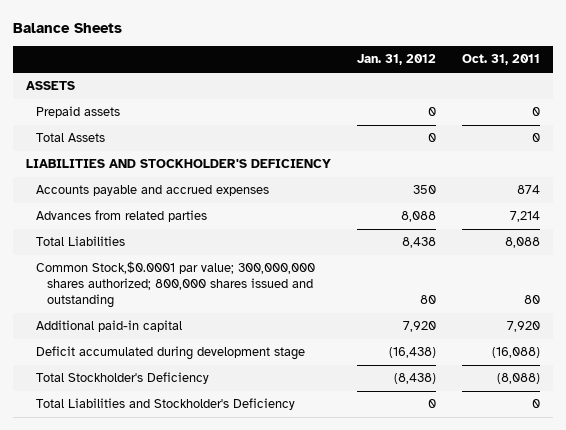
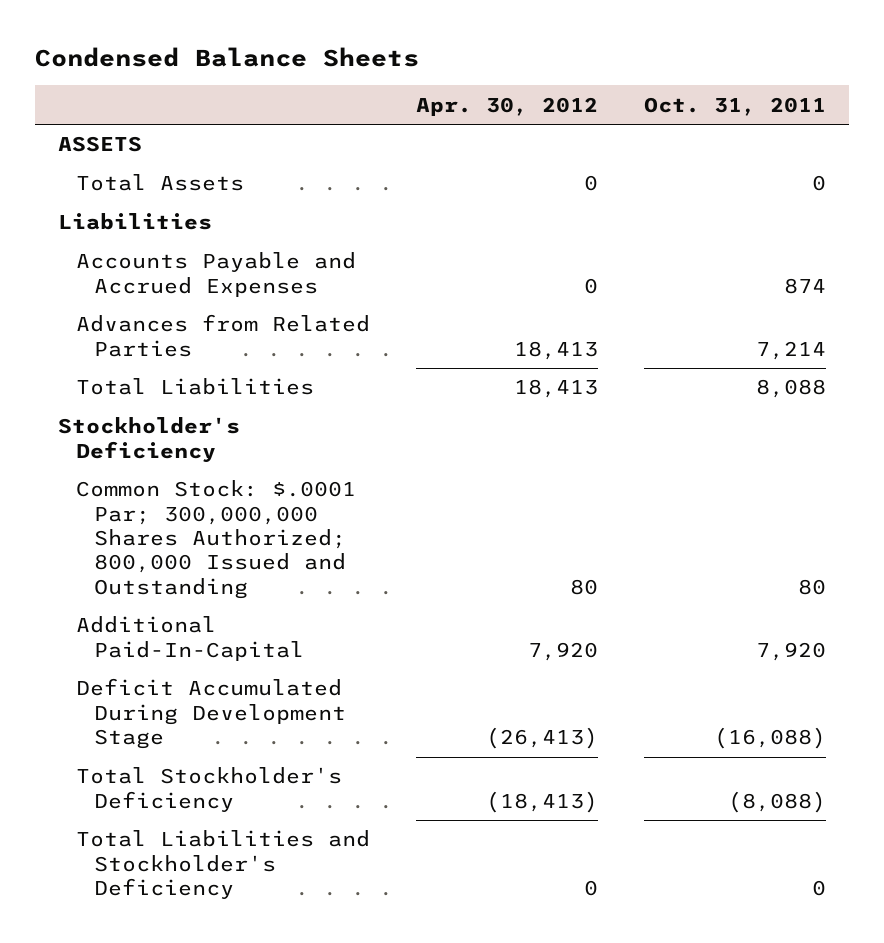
[13,23,123,34] Balance Sheets -> [34,46,419,67] Condensed Balance Sheets
[356,54,436,66] Jan. 31, 2012 -> none
none -> [416,96,599,116] Apr. 30, 2012
[36,106,121,119] Prepaid assets -> none
[25,159,331,169] LIABILITIES AND STOCKHOLDER'S DEFICIENCY -> none
none -> [57,213,212,231] Liabilities
[36,185,270,197] Accounts payable and accrued expenses -> [75,252,356,297] Accounts Payable and Accrued Expenses
[36,210,208,223] Advances from related parties -> [75,314,370,357] Advances from Related Parties
none -> [57,417,240,463] Stockholder's Deficiency
[36,261,316,309] Common Stock,$0.0001 par value; 300,000,000 shares authorized; 800,000 shares issued and outstanding -> [75,480,356,599] Common Stock: $.0001 Par; 300,000,000 Shares Authorized; 800,000 Issued and Outstanding
[36,320,183,333] Additional paid-in capital -> [75,616,305,661] Additional Paid-In-Capital
[36,346,306,361] Deficit accumulated during development stage -> [75,678,347,750] Deficit Accumulated During Development Stage

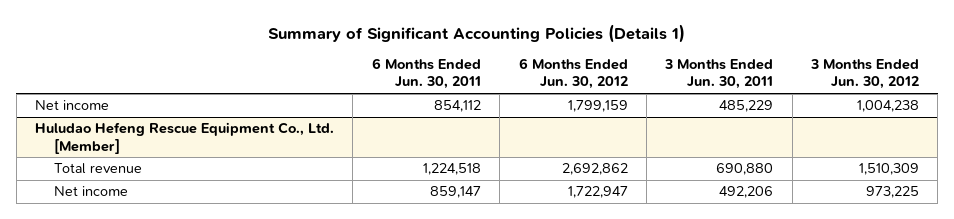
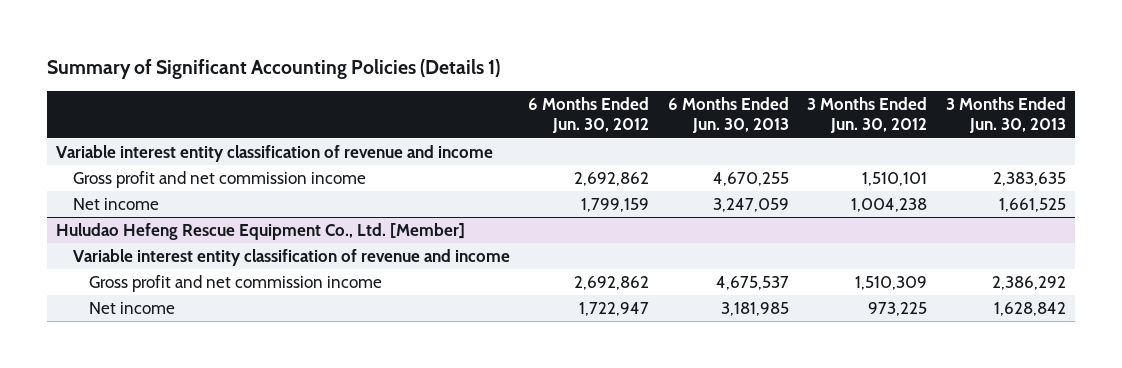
[371,58,481,90] 6 Months Ended Jun. 30, 2011 -> none
[664,59,774,90] 3 Months Ended Jun. 30, 2011 -> none
none -> [667,96,789,134] 6 Months Ended Jun. 30, 2013
none -> [945,96,1066,134] 3 Months Ended Jun. 30, 2013
none -> [56,145,494,163] Variable interest entity classification of revenue and income
none -> [72,171,366,189] Gross profit and net commission income
none -> [72,249,510,267] Variable interest entity classification of revenue and income
[54,163,143,175] Total revenue -> [89,275,383,293] Gross profit and net commission income

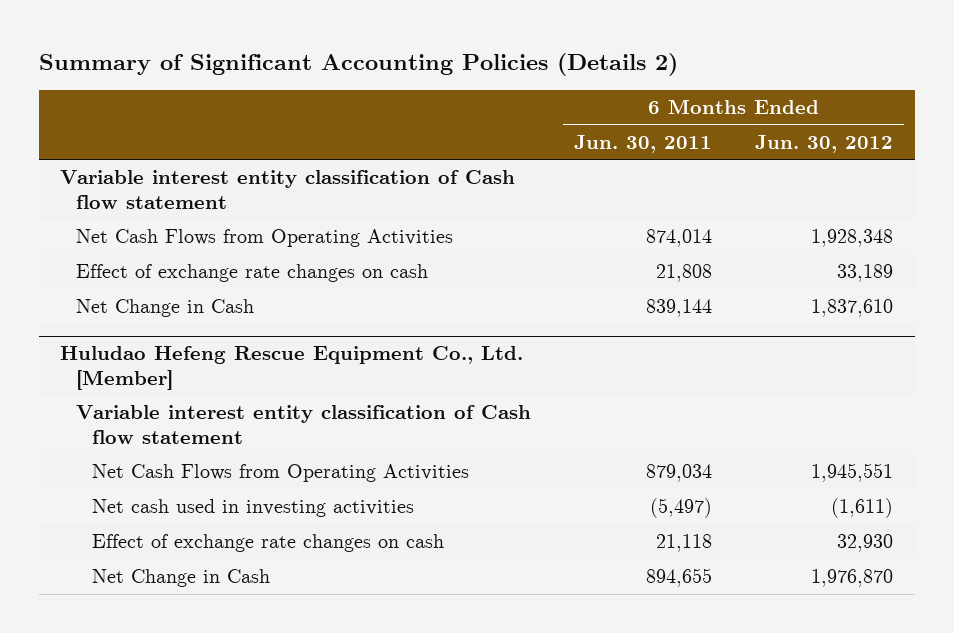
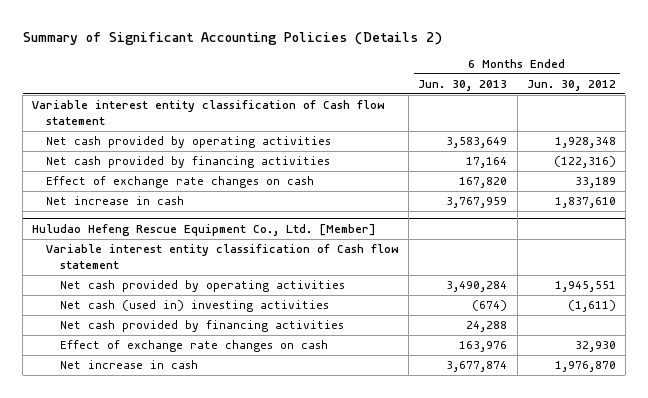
[574,134,713,153] Jun. 30, 2011 -> none
none -> [418,79,508,91] Jun. 30, 2013
[76,229,454,248] Net Cash Flows from Operating Activities -> [46,136,332,149] Net cash provided by operating activities
none -> [46,156,331,169] Net cash provided by financing activities
[76,299,255,318] Net Change in Cash -> [46,196,185,206] Net increase in cash
[91,464,469,483] Net Cash Flows from Operating Activities -> [59,280,345,293] Net cash provided by operating activities
[91,499,414,518] Net cash used in investing activities -> [59,300,329,313] Net cash (used in) investing activities
none -> [59,320,344,333] Net cash provided by financing activities
[91,569,270,588] Net Change in Cash -> [59,360,198,370] Net increase in cash

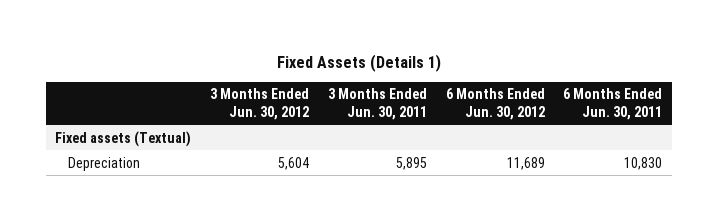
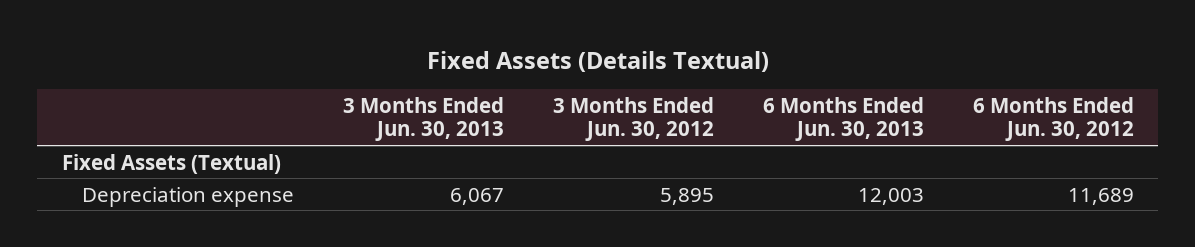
[276,53,441,72] Fixed Assets (Details 1) -> [426,50,769,72] Fixed Assets (Details Textual)
[327,88,427,120] 3 Months Ended Jun. 30, 2011 -> none
[563,88,663,120] 6 Months Ended Jun. 30, 2011 -> none
none -> [342,96,504,142] 3 Months Ended Jun. 30, 2013
none -> [762,96,924,142] 6 Months Ended Jun. 30, 2013
[55,130,192,147] Fixed assets (Textual) -> [61,153,281,174] Fixed Assets (Textual)
[67,156,140,171] Depreciation -> [81,186,294,207] Depreciation expense
[277,156,309,170] 5,604 -> [659,187,714,205] 5,895

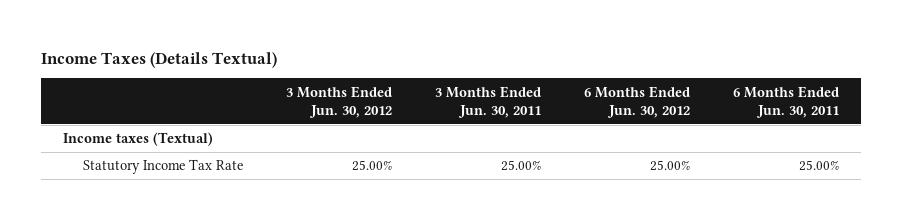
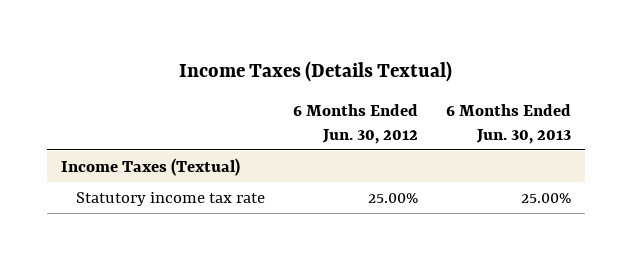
[286,85,393,119] 3 Months Ended Jun. 30, 2012 -> none
[435,85,542,119] 3 Months Ended Jun. 30, 2011 -> none
[733,85,840,119] 6 Months Ended Jun. 30, 2011 -> none
none -> [446,104,572,144] 6 Months Ended Jun. 30, 2013
[62,132,213,147] Income taxes (Textual) -> [61,157,241,176] Income Taxes (Textual)
[83,159,244,175] Statutory Income Tax Rate -> [75,191,265,206] Statutory income tax rate

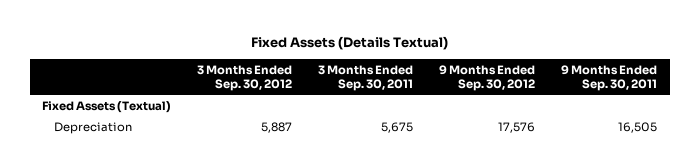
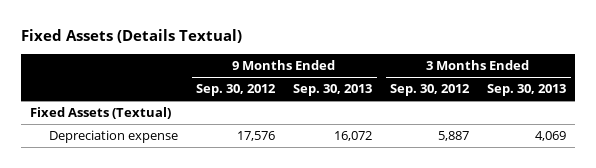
[318,64,414,91] 3 Months Ended Sep. 30, 2011 -> none
[561,64,658,91] 9 Months Ended Sep. 30, 2011 -> none
none -> [293,84,373,97] Sep. 30, 2013
none -> [487,84,567,97] Sep. 30, 2013
[53,121,132,134] Depreciation -> [49,130,179,144] Depreciation expense

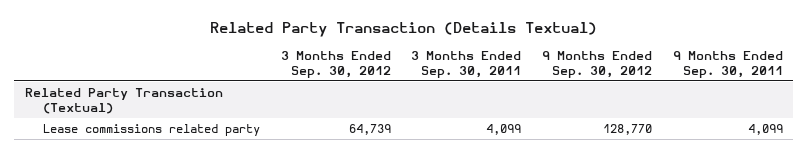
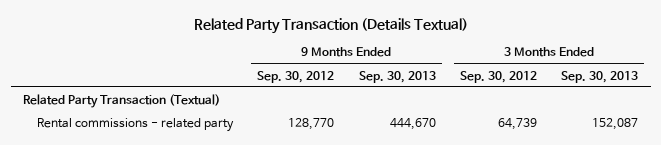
[411,51,522,78] 3 Months Ended Sep. 30, 2011 -> none
[672,51,783,78] 9 Months Ended Sep. 30, 2011 -> none
none -> [358,70,436,83] Sep. 30, 2013
none -> [561,70,639,83] Sep. 30, 2013
[43,124,261,137] Lease commissions related party -> [36,117,234,132] Rental commissions - related party

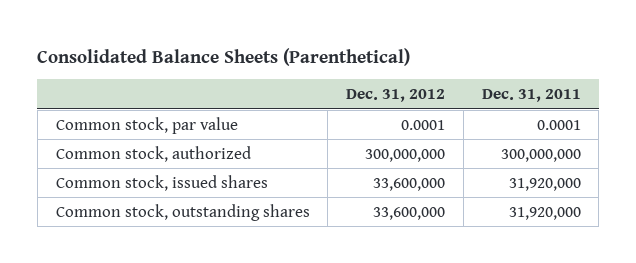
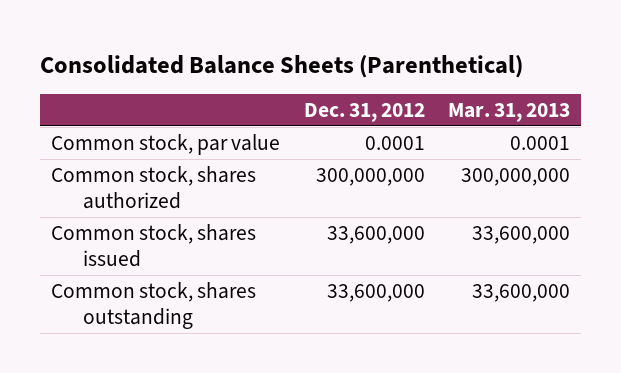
[481,89,581,103] Dec. 31, 2011 -> none
none -> [447,102,570,122] Mar. 31, 2013
[55,145,251,162] Common stock, authorized -> [51,165,257,209] Common stock, shares authorized
[55,174,268,191] Common stock, issued shares -> [51,223,257,267] Common stock, shares issued
[55,203,310,221] Common stock, outstanding shares -> [51,281,257,329] Common stock, shares outstanding

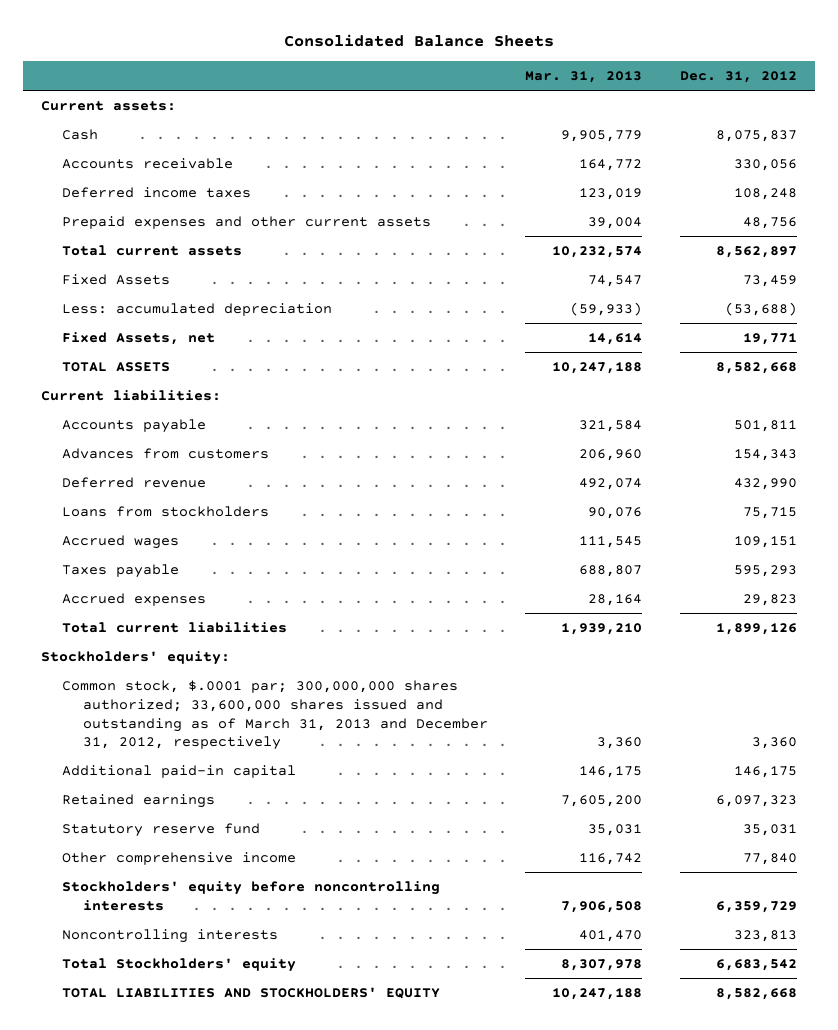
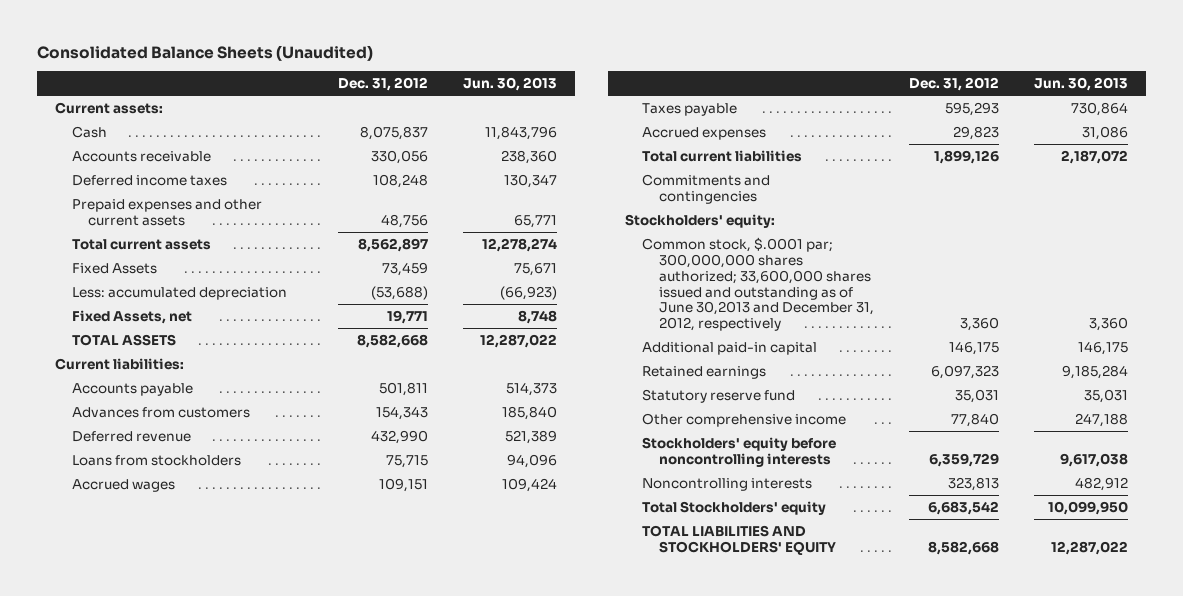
[284,34,555,48] Consolidated Balance Sheets -> [37,44,374,61] Consolidated Balance Sheets (Unaudited)
[525,71,643,84] Mar. 31, 2013 -> none
none -> [463,76,558,91] Jun. 30, 2013
none -> [642,173,771,204] Commitments and contingencies
[62,680,488,751] Common stock, $.0001 par; 300,000,000 shares authorized; 33,600,000 shares issued and outstanding as of March 31, 2013 and December 31, 2012, respectively -> [642,236,875,332] Common stock, $.0001 par; 300,000,000 shares authorized; 33,600,000 shares issued and outstanding as of June 30,2013 and December 31, 2012, respectively

